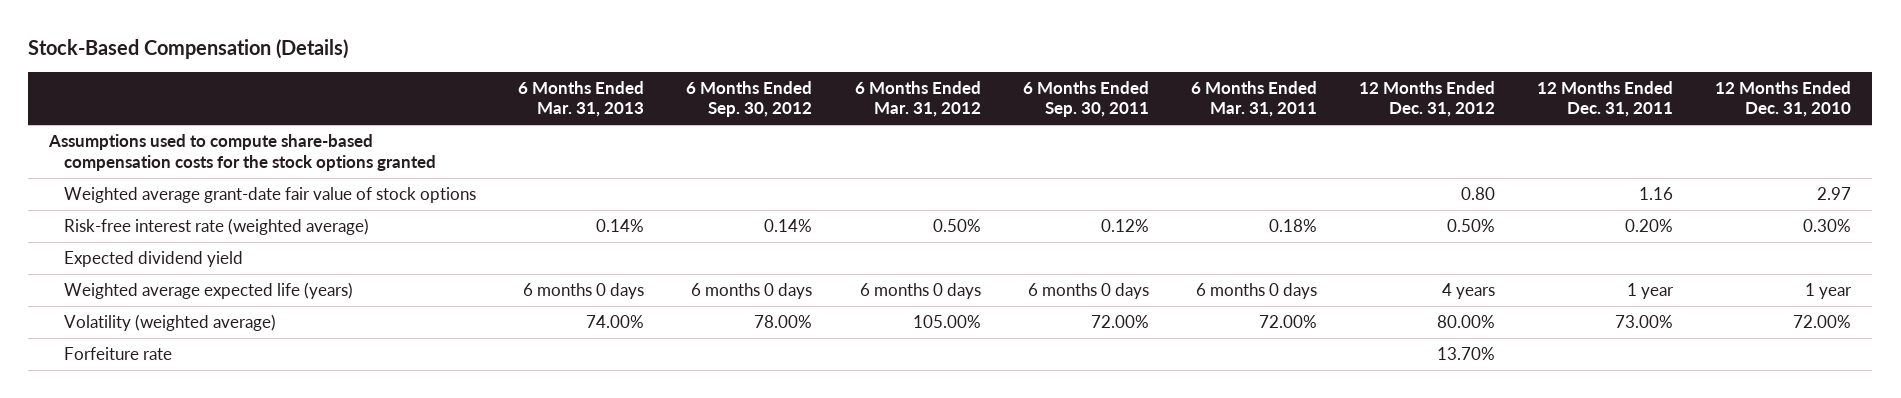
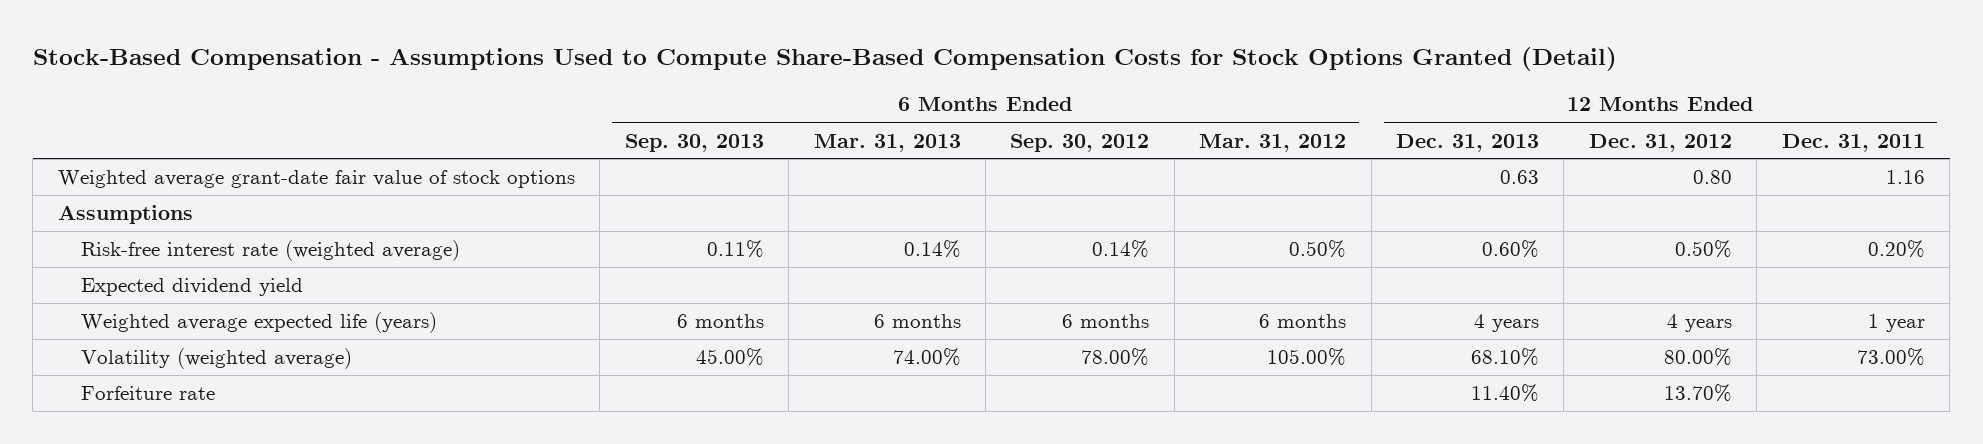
[28,38,349,59] Stock-Based Compensation (Details) -> [32,47,1617,72] Stock-Based Compensation - Assumptions Used to Compute Share-Based Compensation Costs for Stock Options Granted (Detail)
[1022,81,1149,118] 6 Months Ended Sep. 30, 2011 -> none
[1190,81,1317,118] 6 Months Ended Mar. 31, 2011 -> none
[1715,81,1852,118] 12 Months Ended Dec. 31, 2010 -> none
none -> [624,133,764,152] Sep. 30, 2013
none -> [1396,133,1540,152] Dec. 31, 2013
[48,134,437,171] Assumptions used to compute share-based compensation costs for the stock options granted -> none
none -> [57,205,193,225] Assumptions
[523,283,645,300] 6 months 0 days -> [873,314,961,329] 6 months
[691,283,813,300] 6 months 0 days -> [1062,314,1150,329] 6 months
[859,283,981,300] 6 months 0 days -> [1259,314,1347,329] 6 months

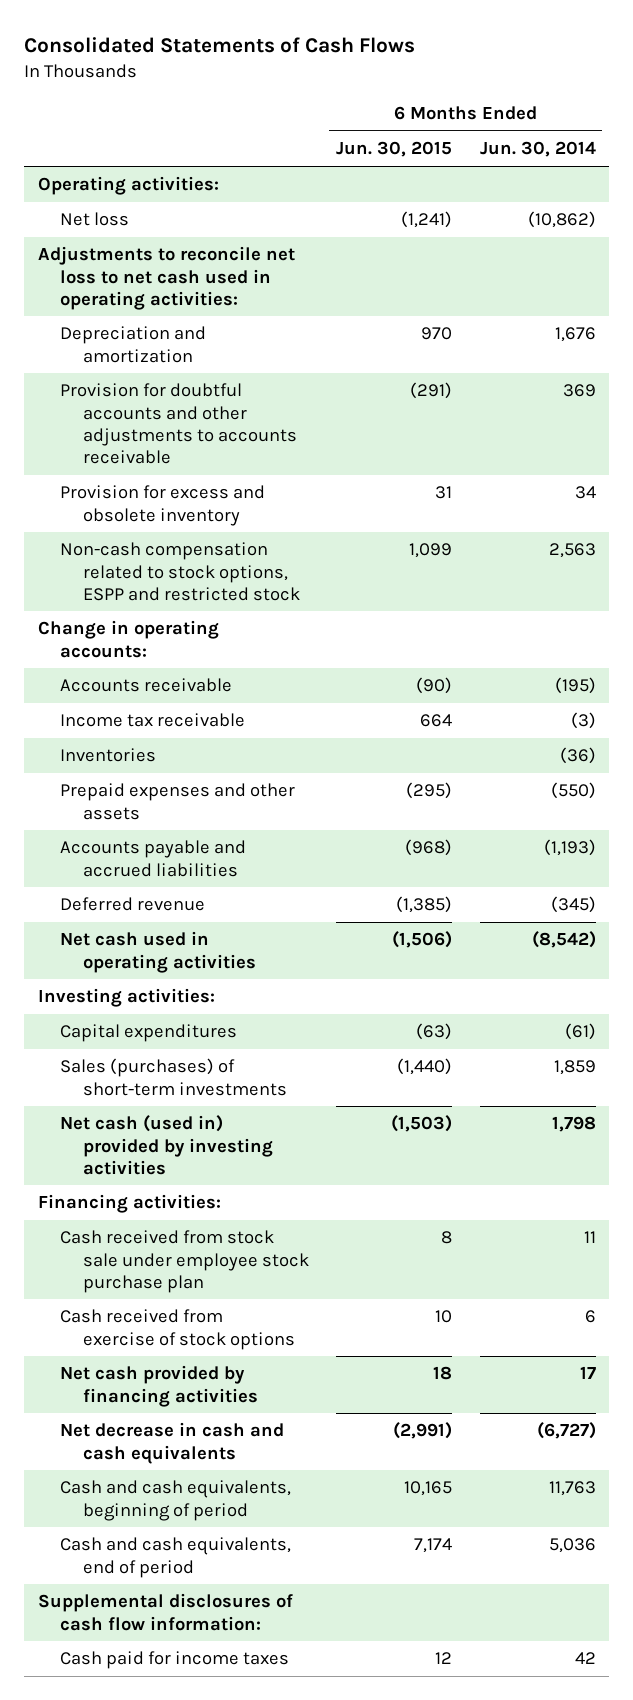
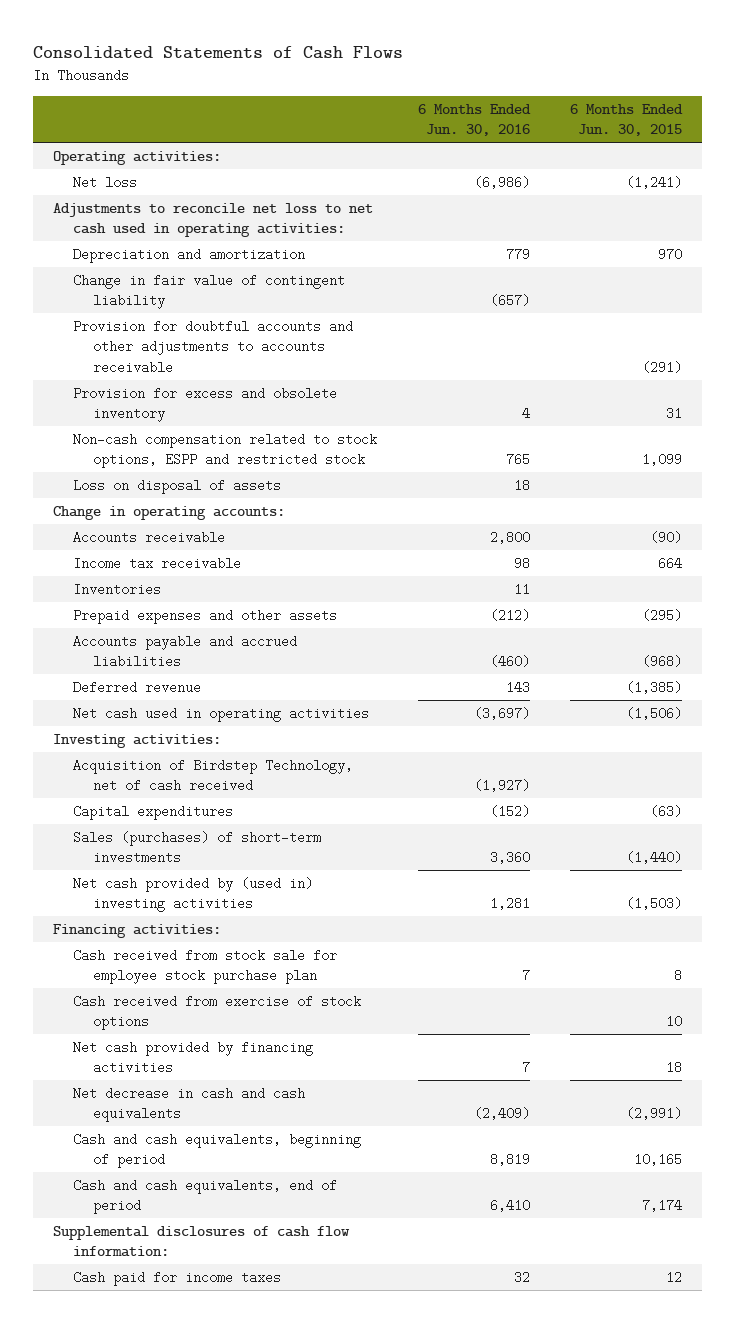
[479,141,596,158] Jun. 30, 2014 -> none
none -> [417,103,531,137] 6 Months Ended Jun. 30, 2016
none -> [73,273,346,310] Change in fair value of contingent liability
none -> [73,478,282,494] Loss on disposal of assets
none -> [73,758,354,793] Acquisition of Birdstep Technology, net of cash received
[60,1115,273,1175] Net cash (used in) provided by investing activities -> [73,876,314,913] Net cash provided by (used in) investing activities
[60,1230,309,1293] Cash received from stock sale under employee stock purchase plan -> [73,948,338,985] Cash received from stock sale for employee stock purchase plan

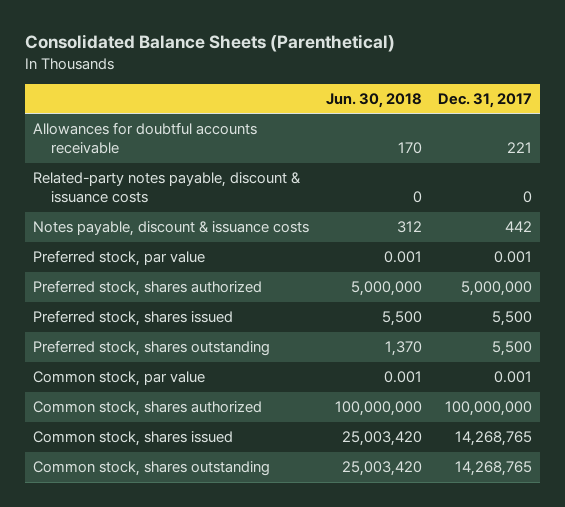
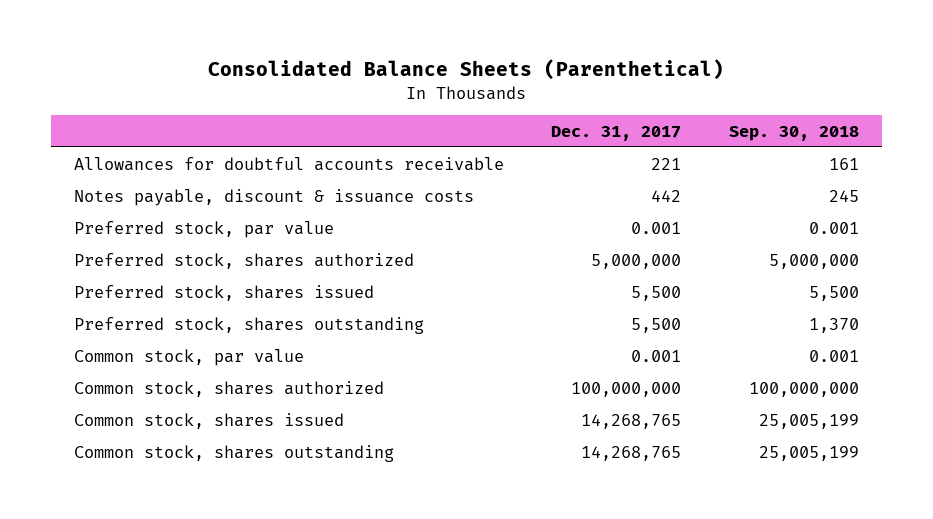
[325,92,422,108] Jun. 30, 2018 -> none
none -> [728,125,859,141] Sep. 30, 2018
[33,172,302,204] Related-party notes payable, discount & issuance costs -> none

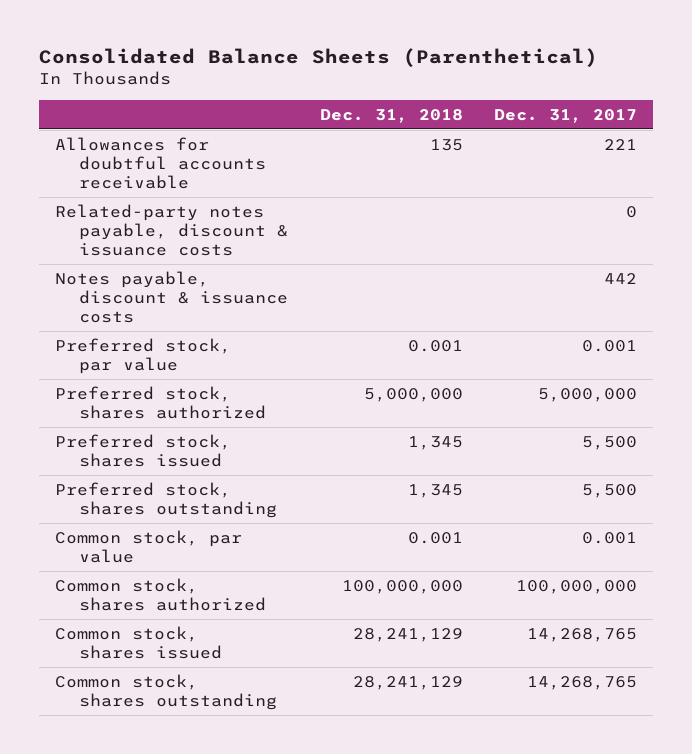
[728,125,859,141] Sep. 30, 2018 -> none
none -> [319,108,463,123] Dec. 31, 2018
none -> [55,204,289,257] Related-party notes payable, discount & issuance costs

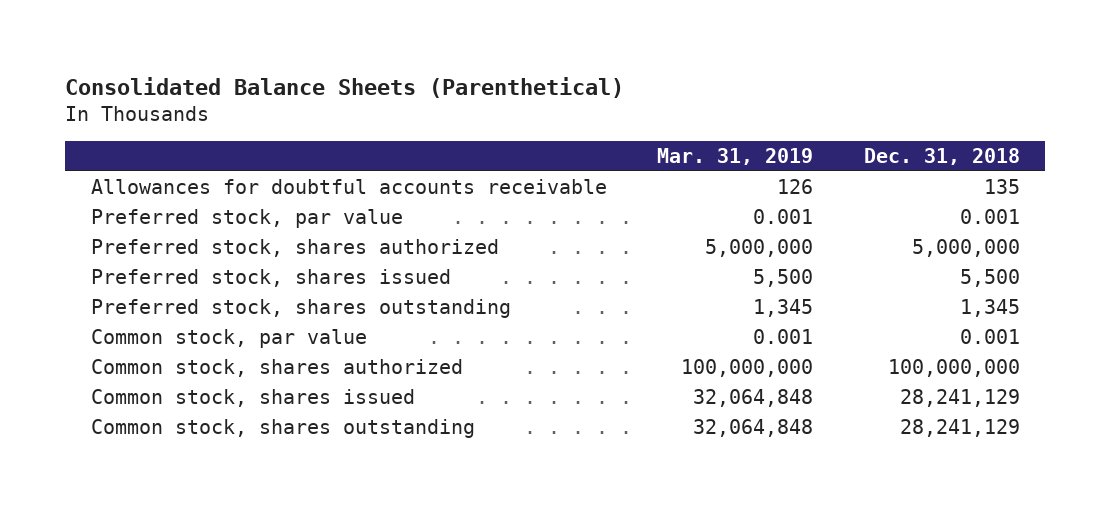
[494,108,638,123] Dec. 31, 2017 -> none
none -> [657,147,814,165] Mar. 31, 2019
[55,204,289,257] Related-party notes payable, discount & issuance costs -> none
[55,271,289,324] Notes payable, discount & issuance costs -> none
[407,436,463,451] 1,345 -> [959,269,1020,288] 5,500

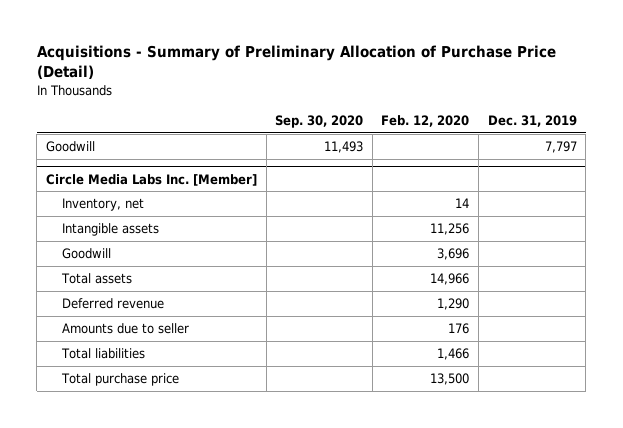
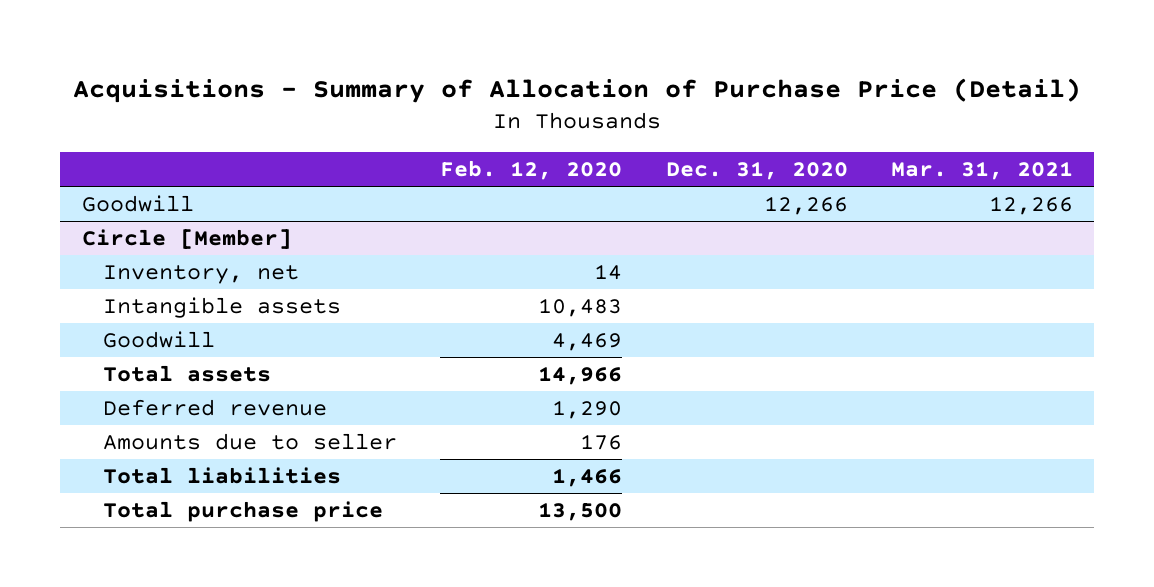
[36,44,556,80] Acquisitions - Summary of Preliminary Allocation of Purchase Price (Detail) -> [73,77,1082,103] Acquisitions - Summary of Allocation of Purchase Price (Detail)
[275,114,364,128] Sep. 30, 2020 -> none
[487,114,577,127] Dec. 31, 2019 -> none
none -> [665,161,848,181] Dec. 31, 2020
none -> [890,161,1073,181] Mar. 31, 2021
[45,173,257,186] Circle Media Labs Inc. [Member] -> [81,229,292,250] Circle [Member]
[430,223,470,236] 11,256 -> [538,298,623,318] 10,483
[437,248,470,261] 3,696 -> [552,333,623,352] 4,469

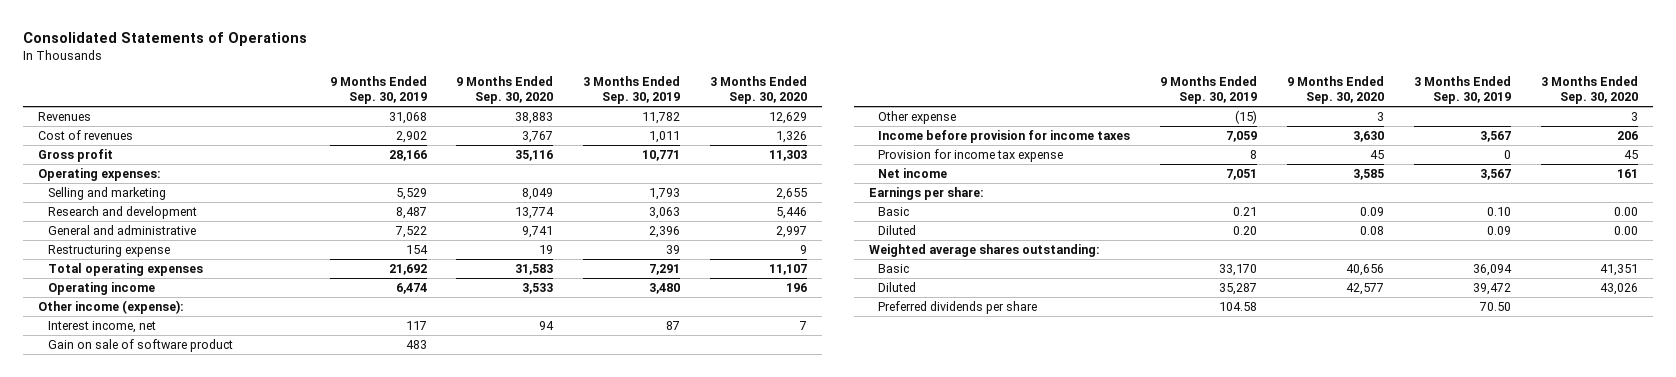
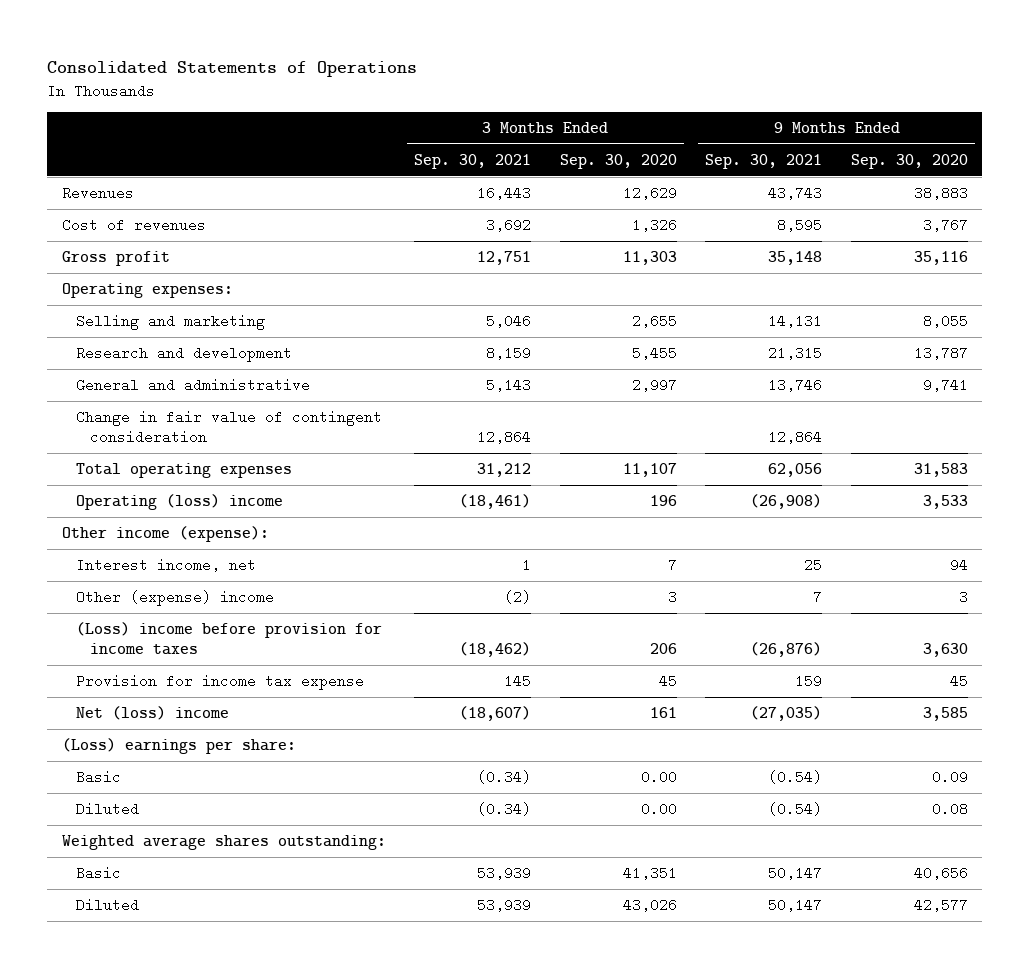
[329,76,427,104] 9 Months Ended Sep. 30, 2019 -> none
[583,76,681,104] 3 Months Ended Sep. 30, 2019 -> none
none -> [414,153,532,169] Sep. 30, 2021
none -> [705,153,823,169] Sep. 30, 2021
[522,188,554,201] 8,049 -> [922,313,968,328] 8,055
[515,207,555,220] 13,774 -> [913,345,968,360] 13,787
[776,207,808,220] 5,446 -> [631,345,677,360] 5,455
[47,245,170,258] Restructuring expense -> none
none -> [75,409,382,444] Change in fair value of contingent consideration
[47,282,155,296] Operating income -> [75,493,283,510] Operating (loss) income
[47,339,233,353] Gain on sale of software product -> none
[877,111,956,125] Other expense -> [75,589,274,606] Other (expense) income
[877,130,1130,144] Income before provision for income taxes -> [75,621,382,655] (Loss) income before provision for income taxes
[877,168,947,179] Net income -> [75,705,229,720] Net (loss) income
[868,187,984,201] Earnings per share: -> [61,737,296,754] (Loss) earnings per share:
[877,301,1037,315] Preferred dividends per share -> none

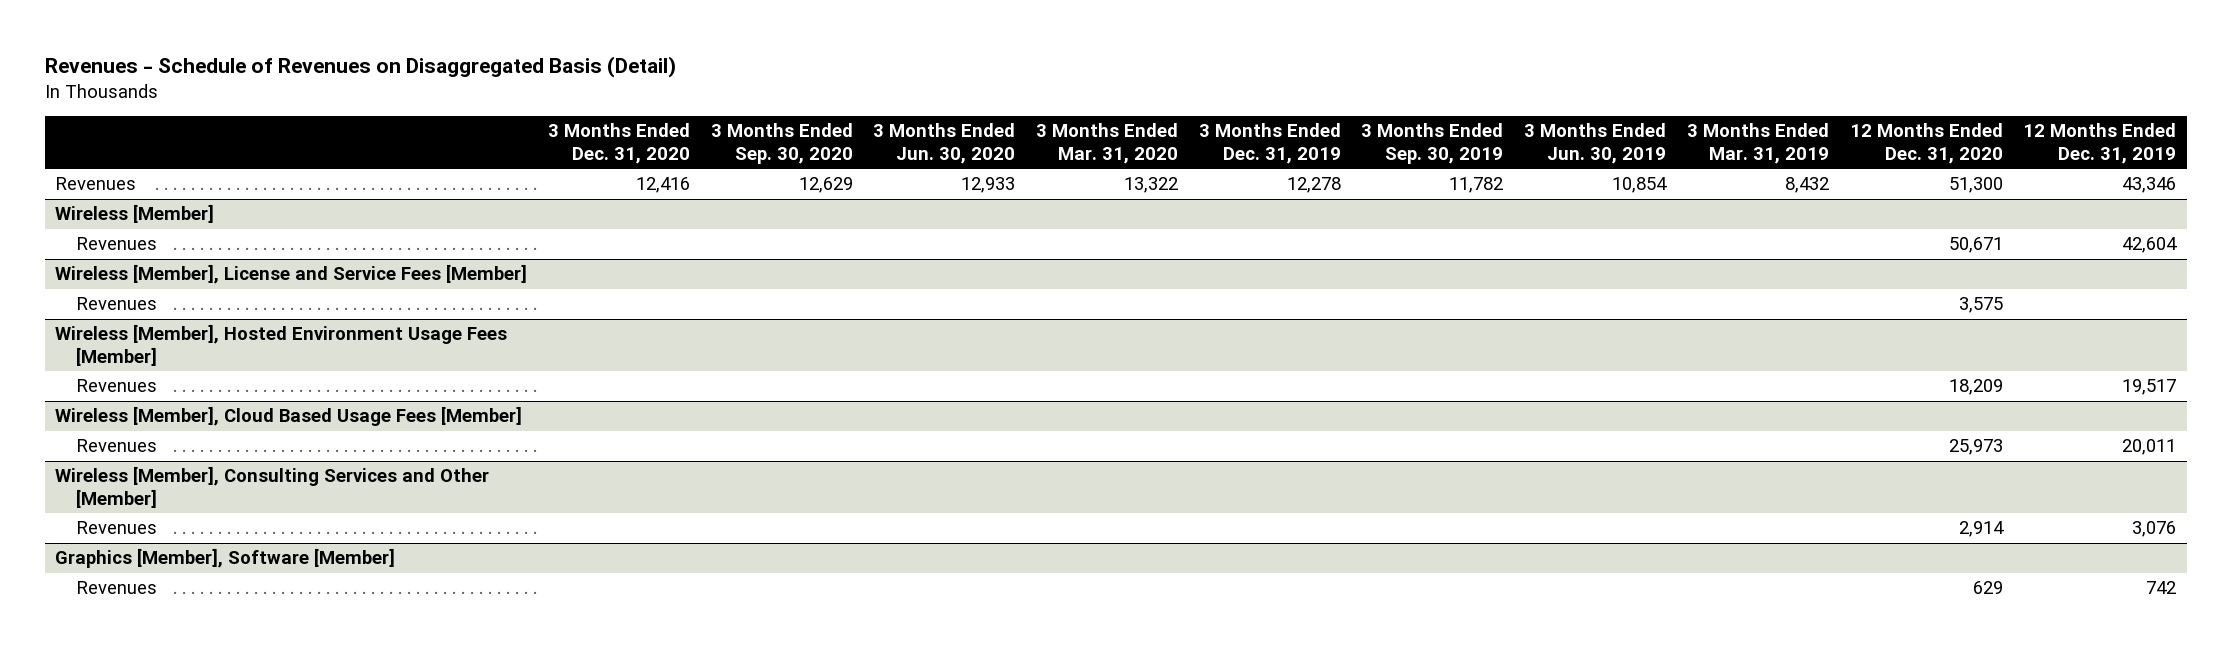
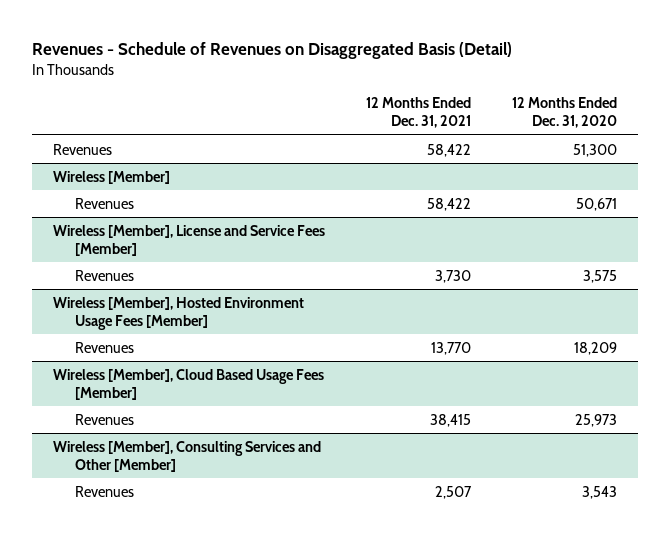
[547,123,690,164] 3 Months Ended Dec. 31, 2020 -> none
[710,123,853,164] 3 Months Ended Sep. 30, 2020 -> none
[873,123,1016,164] 3 Months Ended Jun. 30, 2020 -> none
[1036,123,1179,164] 3 Months Ended Mar. 31, 2020 -> none
[1198,123,1341,164] 3 Months Ended Dec. 31, 2019 -> none
[1361,123,1504,164] 3 Months Ended Sep. 30, 2019 -> none
[1524,123,1667,164] 3 Months Ended Jun. 30, 2019 -> none
[1686,123,1829,164] 3 Months Ended Mar. 31, 2019 -> none
[2023,123,2177,164] 12 Months Ended Dec. 31, 2019 -> none
none -> [365,97,471,129] 12 Months Ended Dec. 31, 2021
[55,548,396,569] Graphics [Member], Software [Member] -> none
[76,581,158,595] Revenues -> none
[1958,521,2004,538] 2,914 -> [582,485,618,499] 3,543

